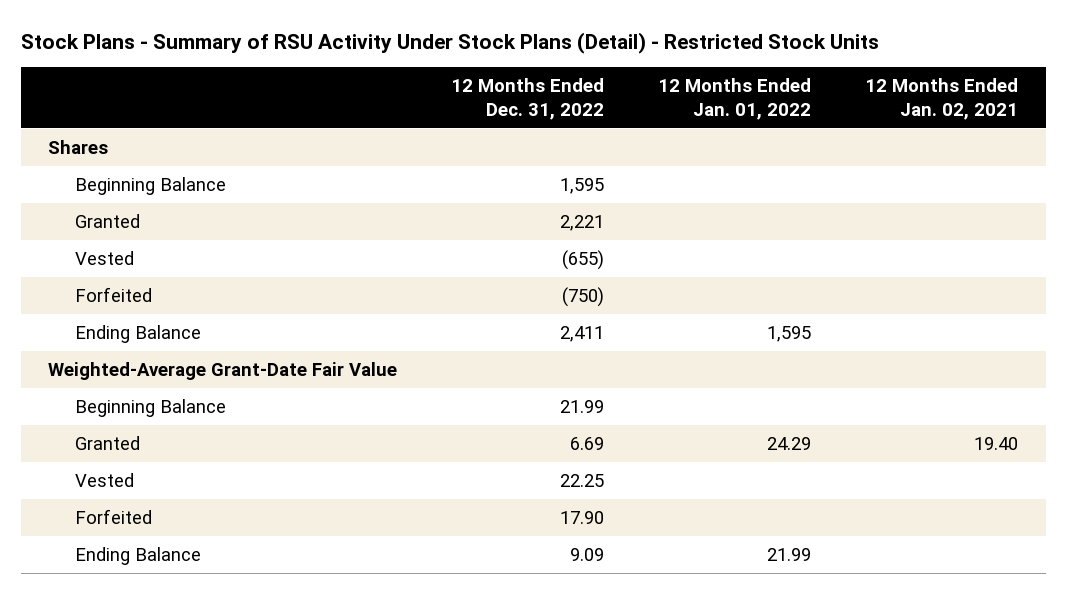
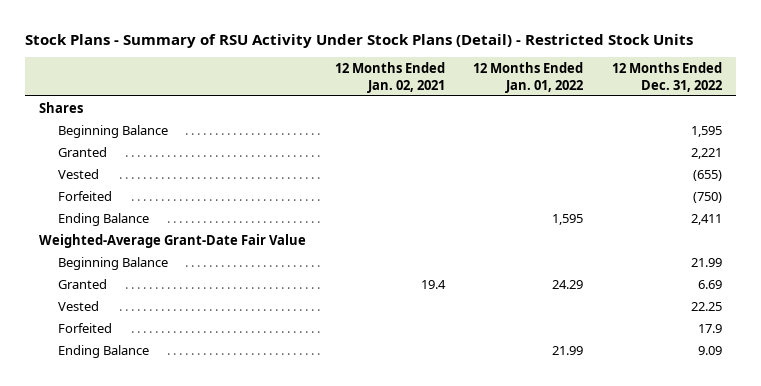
[974,437,1019,451] 19.40 -> [420,279,446,289] 19.4
[559,511,604,525] 17.90 -> [697,323,722,333] 17.9

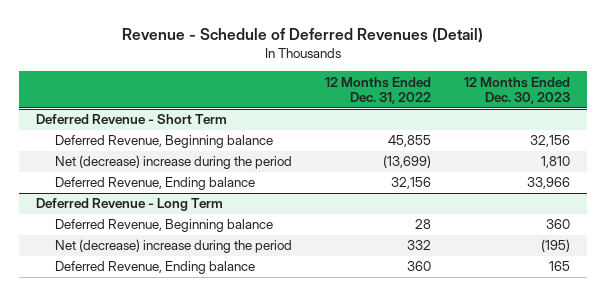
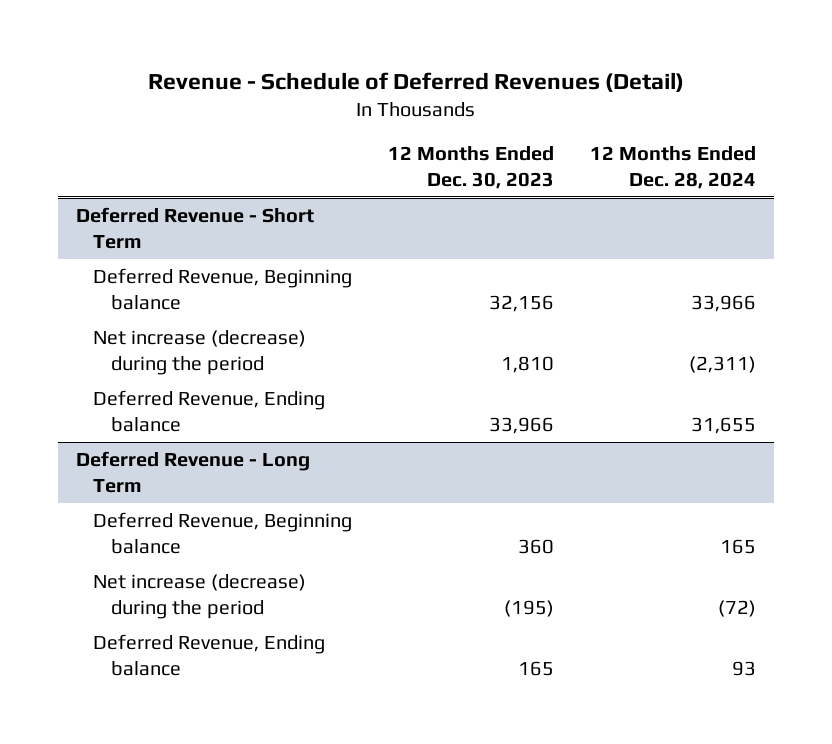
[325,76,432,105] 12 Months Ended Dec. 31, 2022 -> none
none -> [590,146,757,190] 12 Months Ended Dec. 28, 2024
[55,155,293,170] Net (decrease) increase during the period -> [93,329,307,375] Net increase (decrease) during the period
[55,239,293,254] Net (decrease) increase during the period -> [93,573,307,619] Net increase (decrease) during the period

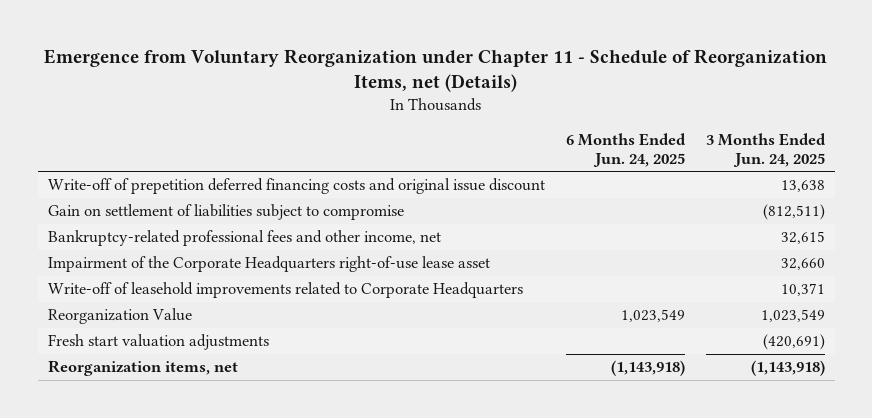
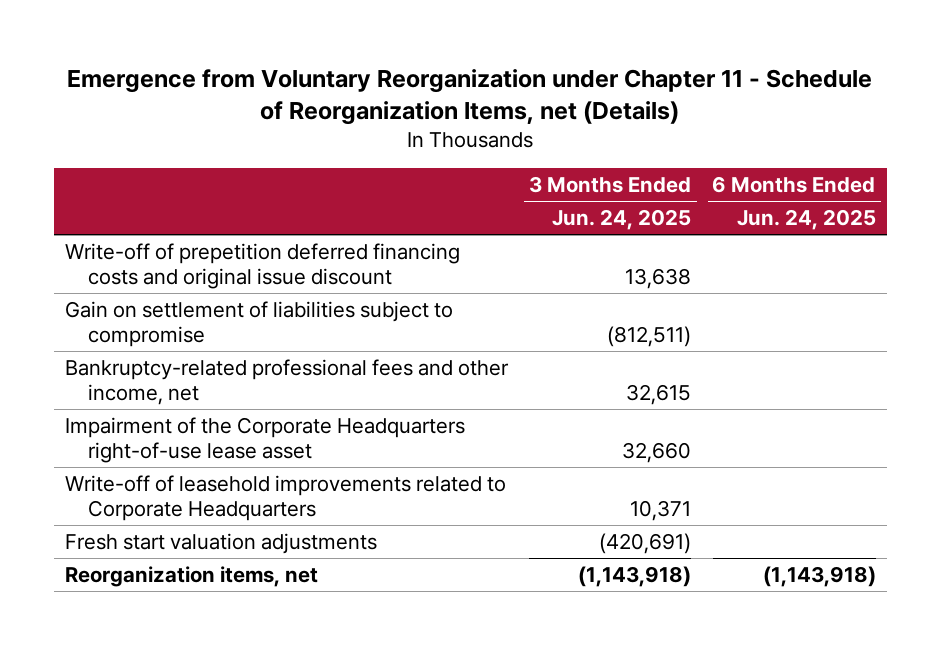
[47,308,192,325] Reorganization Value -> none

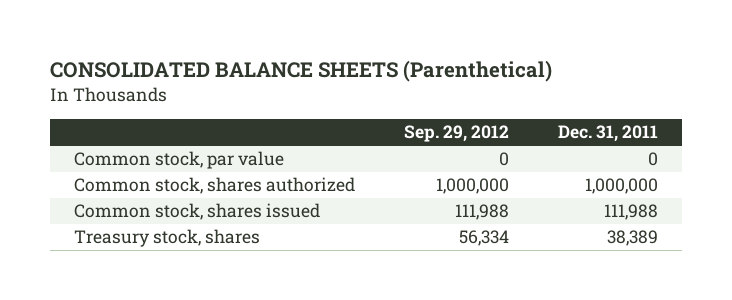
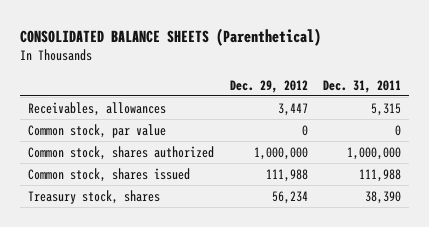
[403,125,509,143] Sep. 29, 2012 -> none
none -> [229,79,308,93] Dec. 29, 2012
none -> [28,101,167,116] Receivables, allowances
[606,230,658,247] 38,389 -> [365,190,402,204] 38,390

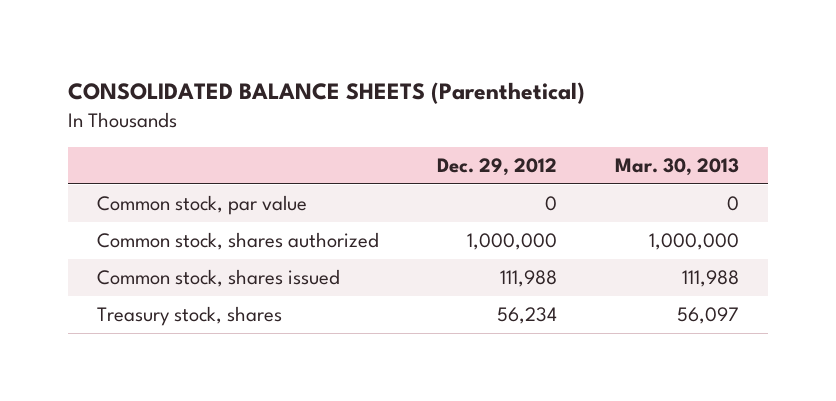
[323,79,402,93] Dec. 31, 2011 -> none
none -> [615,158,740,177] Mar. 30, 2013
[28,101,167,116] Receivables, allowances -> none

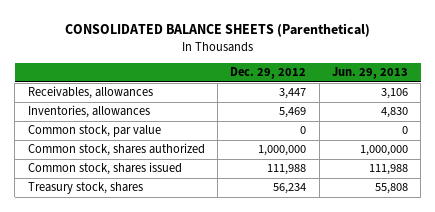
[615,158,740,177] Mar. 30, 2013 -> none
none -> [331,67,408,80] Jun. 29, 2013
none -> [27,86,153,100] Receivables, allowances
none -> [27,105,150,119] Inventories, allowances

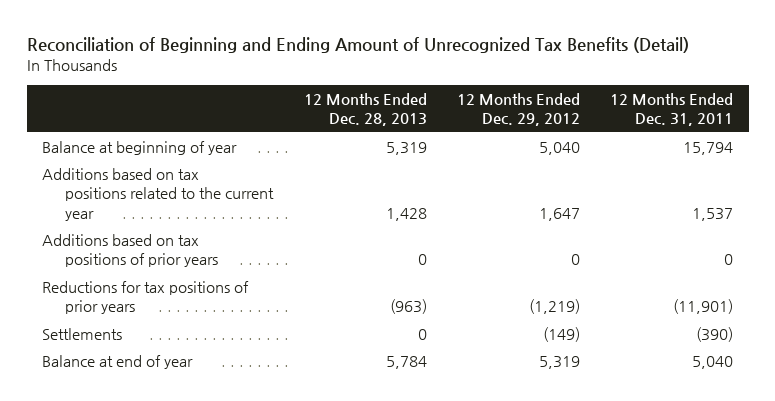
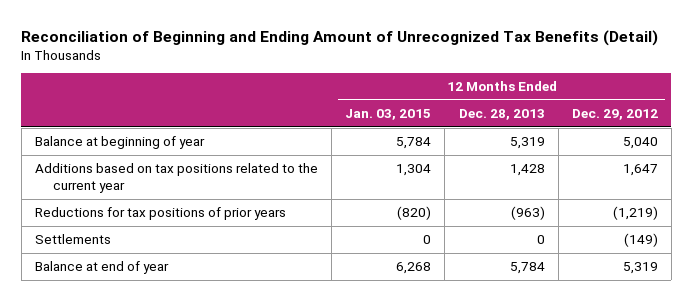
[610,93,734,127] 12 Months Ended Dec. 31, 2011 -> none
none -> [345,108,432,120] Jan. 03, 2015
[41,233,219,268] Additions based on tax positions of prior years -> none

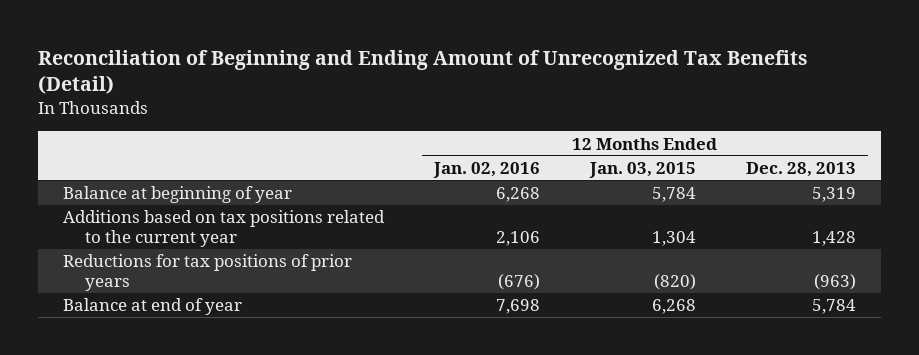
[571,108,658,120] Dec. 29, 2012 -> none
none -> [433,161,541,178] Jan. 02, 2016
[34,234,111,245] Settlements -> none

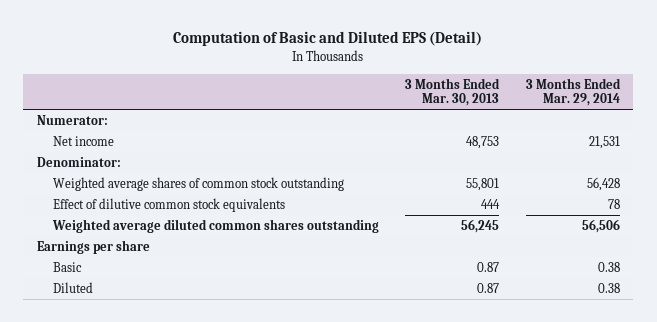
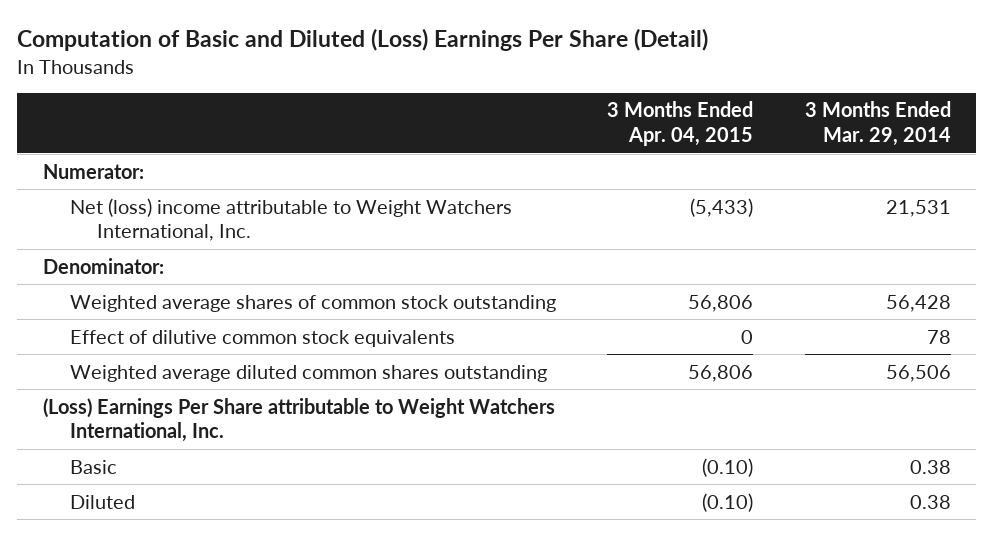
[173,31,483,47] Computation of Basic and Diluted EPS (Detail) -> [17,28,709,52] Computation of Basic and Diluted (Loss) Earnings Per Share (Detail)
[405,77,501,107] 3 Months Ended Mar. 30, 2013 -> none
none -> [607,101,754,146] 3 Months Ended Apr. 04, 2015
[52,135,114,146] Net income -> [69,197,512,242] Net (loss) income attributable to Weight Watchers International, Inc.
[36,239,150,254] Earnings per share -> none
none -> [43,397,556,443] (Loss) Earnings Per Share attributable to Weight Watchers International, Inc.

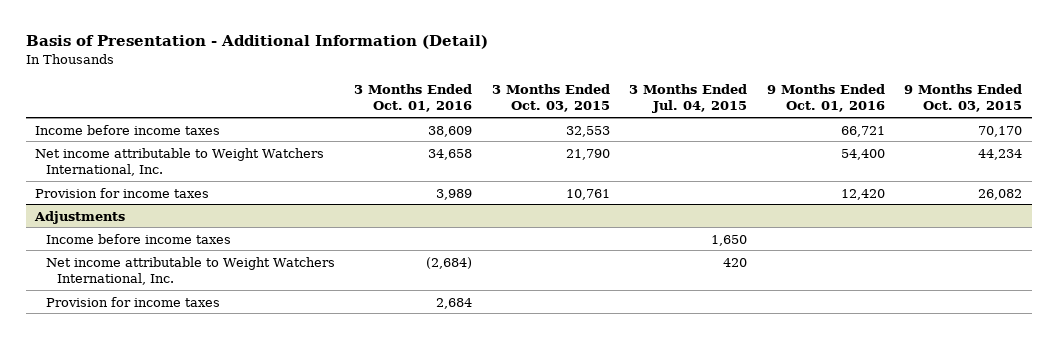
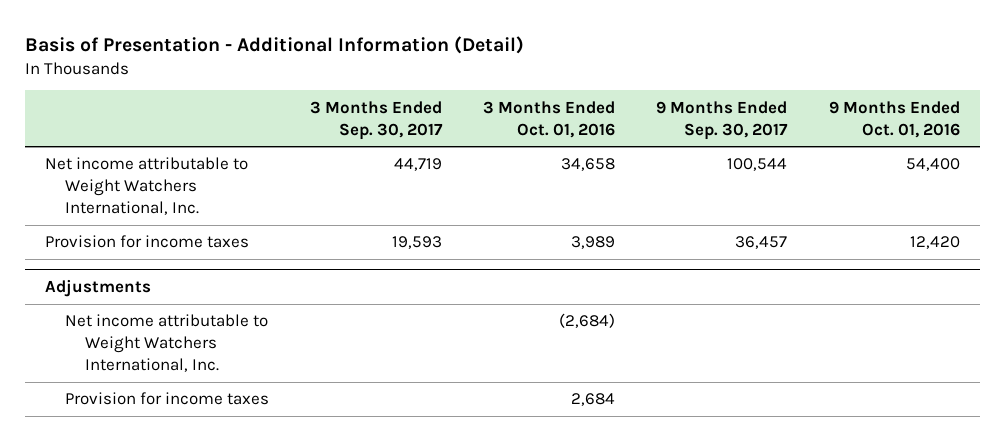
[491,83,610,113] 3 Months Ended Oct. 03, 2015 -> none
[629,83,748,114] 3 Months Ended Jul. 04, 2015 -> none
[904,83,1023,113] 9 Months Ended Oct. 03, 2015 -> none
none -> [310,100,444,140] 3 Months Ended Sep. 30, 2017
none -> [656,100,789,140] 9 Months Ended Sep. 30, 2017
[35,124,221,135] Income before income taxes -> none
[46,233,232,244] Income before income taxes -> none

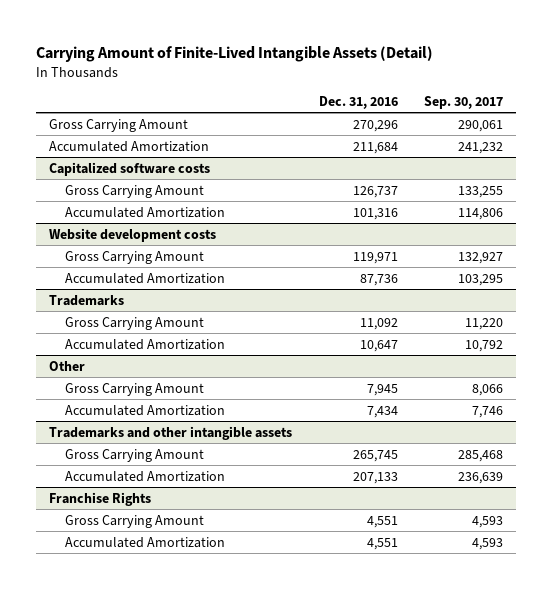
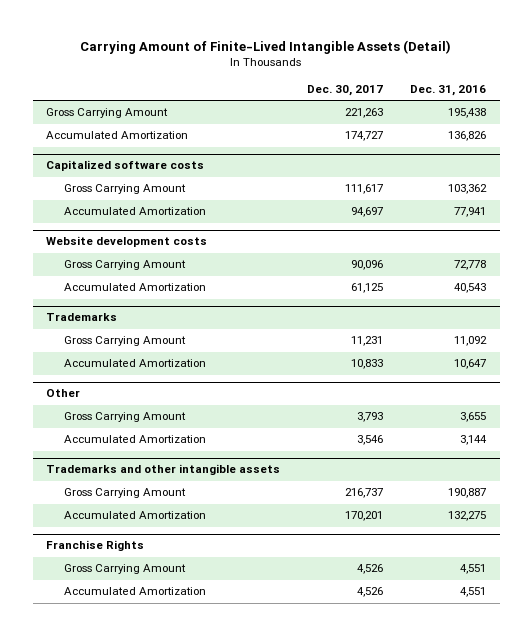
[423,95,503,109] Sep. 30, 2017 -> none
none -> [307,85,384,97] Dec. 30, 2017
[352,119,398,132] 270,296 -> [448,108,487,119] 195,438
[352,141,398,154] 211,684 -> [448,131,487,142] 136,826
[352,185,398,198] 126,737 -> [448,184,488,195] 103,362
[352,207,398,220] 101,316 -> [454,207,487,218] 77,941
[352,251,398,264] 119,971 -> [454,260,487,271] 72,778
[359,273,398,286] 87,736 -> [454,283,487,294] 40,543
[366,383,398,396] 7,945 -> [460,412,487,423] 3,655
[366,405,398,418] 7,434 -> [460,435,488,446] 3,144
[352,449,398,462] 265,745 -> [448,488,487,499] 190,887
[352,471,398,484] 207,133 -> [448,511,487,522] 132,275

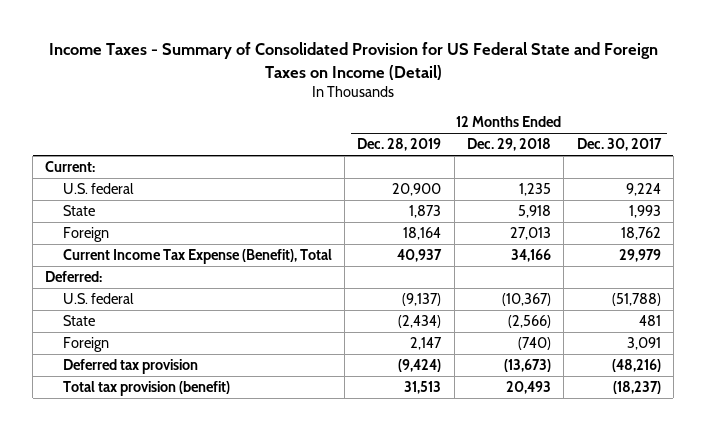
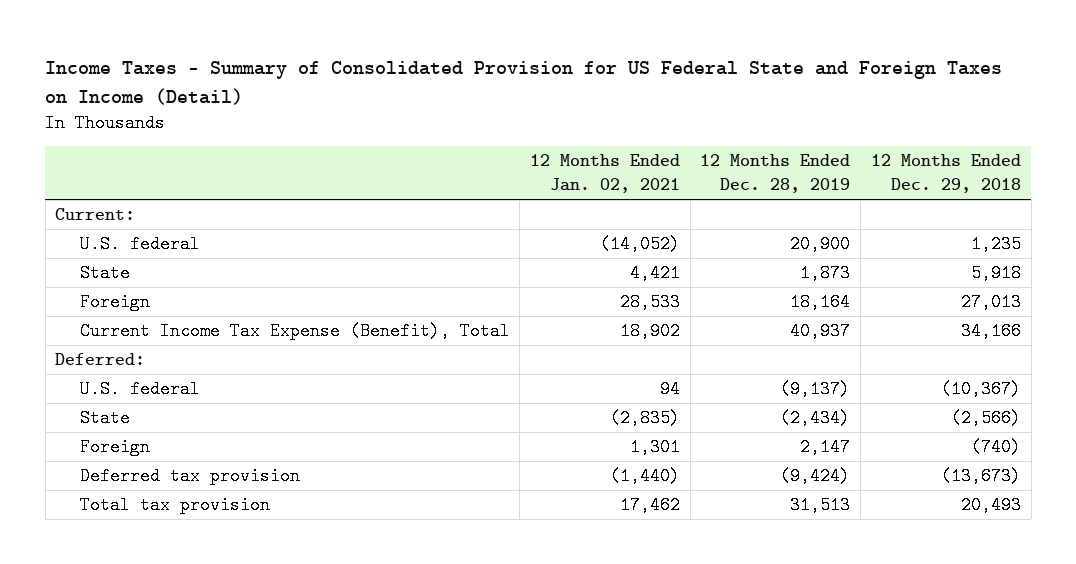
[576,138,662,152] Dec. 30, 2017 -> none
none -> [530,154,681,194] 12 Months Ended Jan. 02, 2021
[62,381,230,397] Total tax provision (benefit) -> [79,496,270,515] Total tax provision

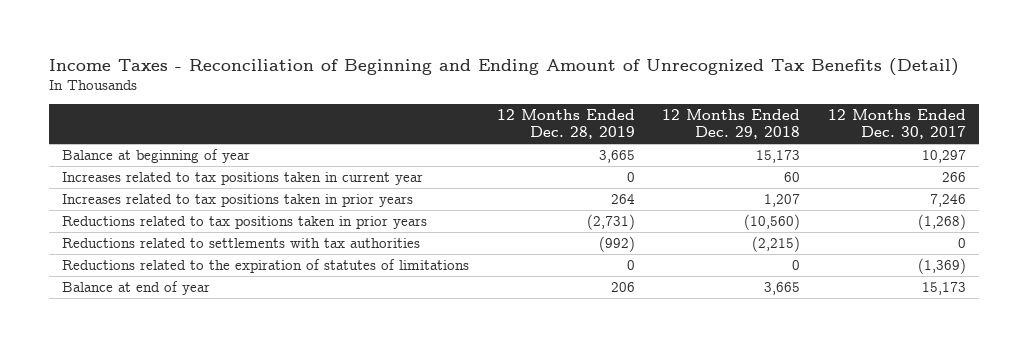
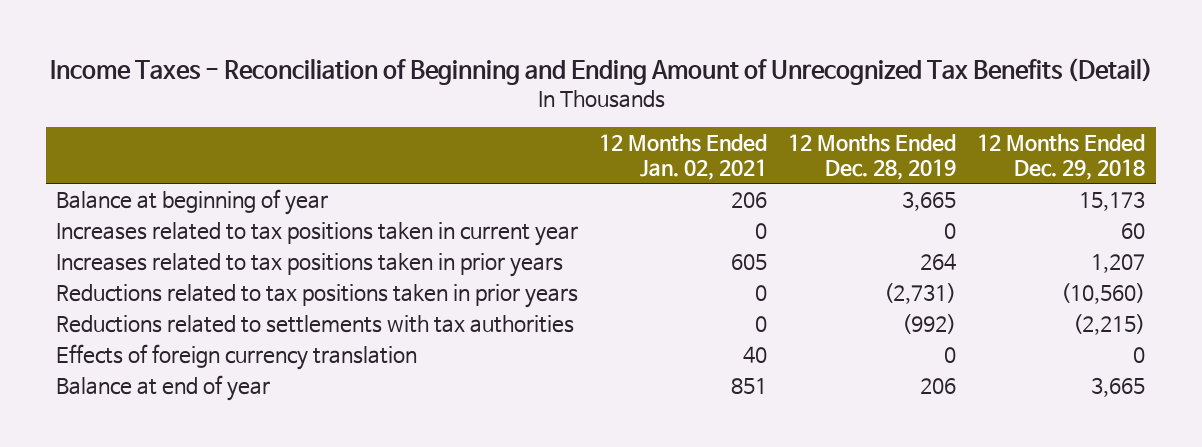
[827,109,966,139] 12 Months Ended Dec. 30, 2017 -> none
none -> [599,133,768,181] 12 Months Ended Jan. 02, 2021
[62,259,470,274] Reductions related to the expiration of statutes of limitations -> none
none -> [56,343,418,370] Effects of foreign currency translation

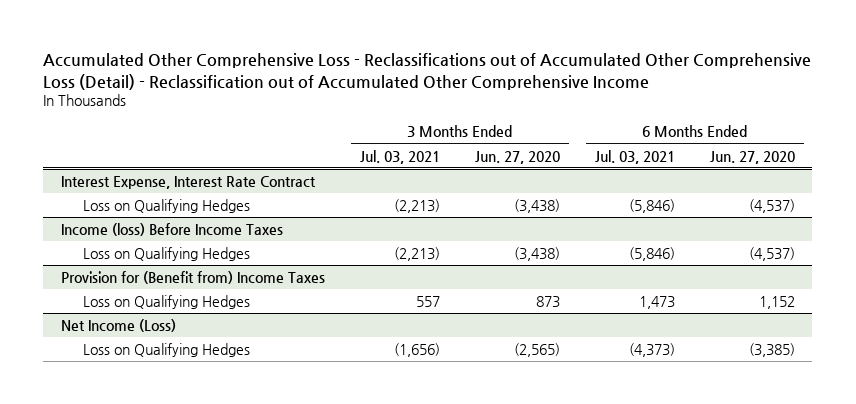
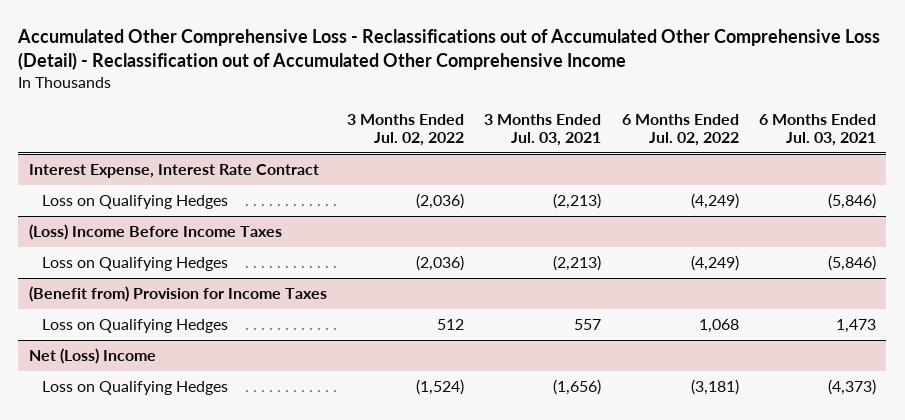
[474,150,560,164] Jun. 27, 2020 -> none
[709,150,795,164] Jun. 27, 2020 -> none
none -> [346,113,464,147] 3 Months Ended Jul. 02, 2022
none -> [621,113,739,147] 6 Months Ended Jul. 02, 2022
[60,223,283,237] Income (loss) Before Income Taxes -> [28,223,282,240] (Loss) Income Before Income Taxes
[60,271,325,285] Provision for (Benefit from) Income Taxes -> [28,285,327,302] (Benefit from) Provision for Income Taxes
[60,319,176,333] Net Income (Loss) -> [28,347,156,364] Net (Loss) Income

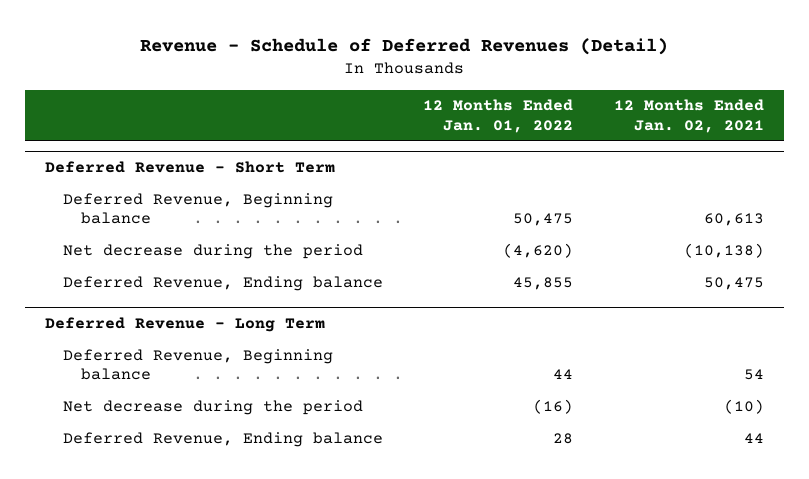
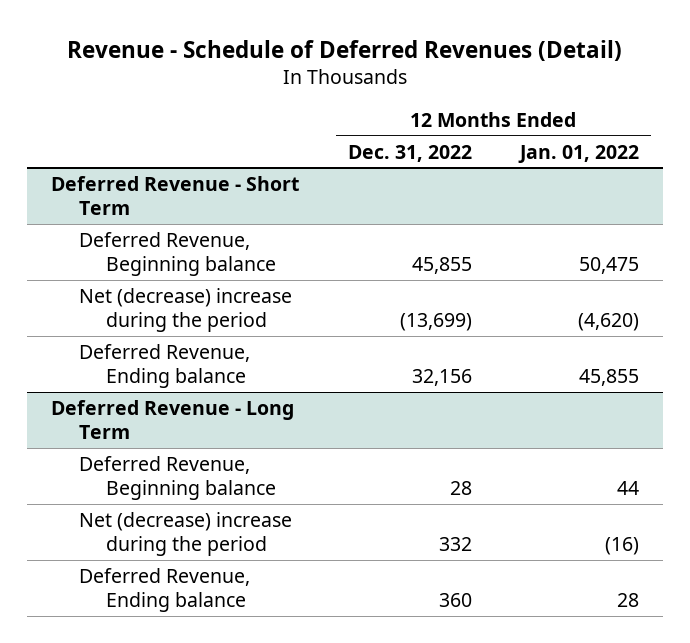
[613,99,764,133] 12 Months Ended Jan. 02, 2021 -> none
none -> [347,144,472,162] Dec. 31, 2022
[63,243,364,259] Net decrease during the period -> [78,287,292,332] Net (decrease) increase during the period
[63,399,364,415] Net decrease during the period -> [78,511,292,556] Net (decrease) increase during the period

